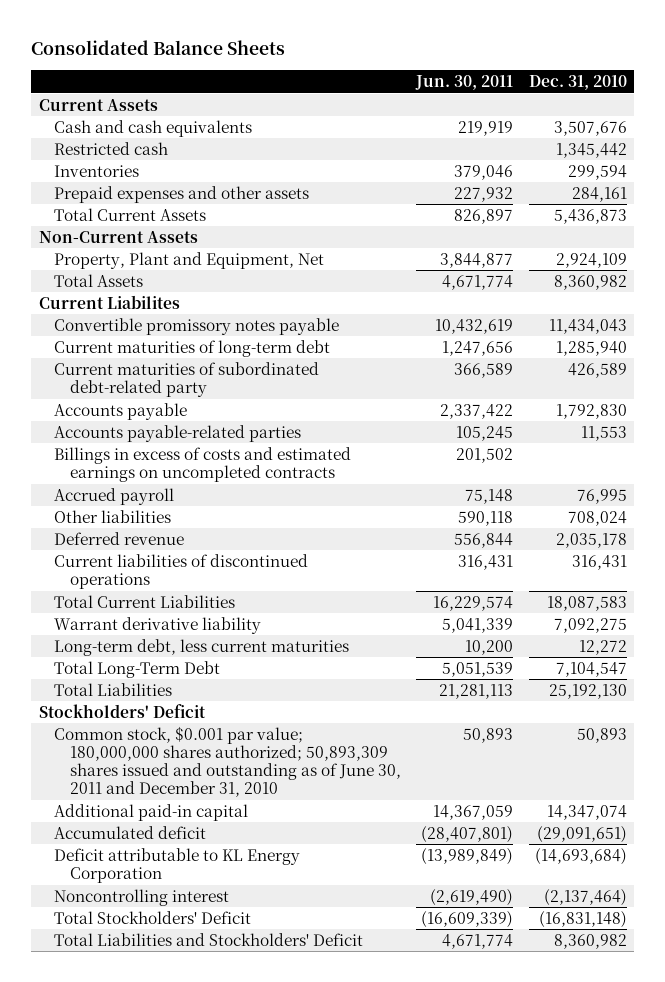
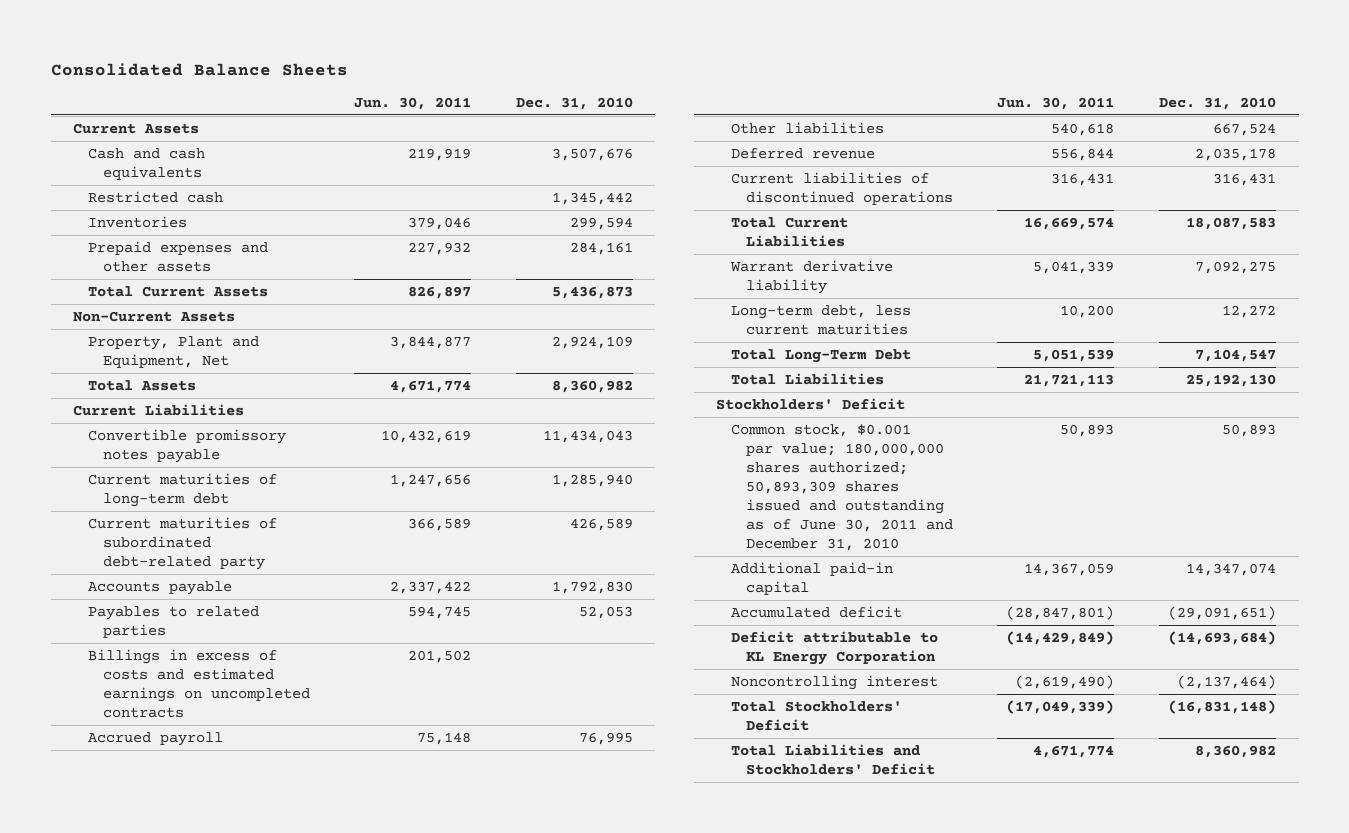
[38,294,180,309] Current Liabilites -> [73,403,245,416] Current Liabilities
[54,424,302,442] Accounts payable-related parties -> none
none -> [87,605,259,638] Payables to related parties
[458,510,514,526] 590,118 -> [1051,122,1115,136] 540,618
[567,510,627,526] 708,024 -> [1213,122,1277,136] 667,524
[433,595,514,611] 16,229,574 -> [1024,216,1115,230] 16,669,574
[439,683,514,699] 21,281,113 -> [1024,373,1115,387] 21,721,113
[421,825,514,843] (28,407,801) -> [1006,605,1115,620] (28,847,801)
[421,847,514,865] (13,989,849) -> [1006,630,1115,645] (14,429,849)
[421,910,514,928] (16,609,339) -> [1006,699,1115,714] (17,049,339)

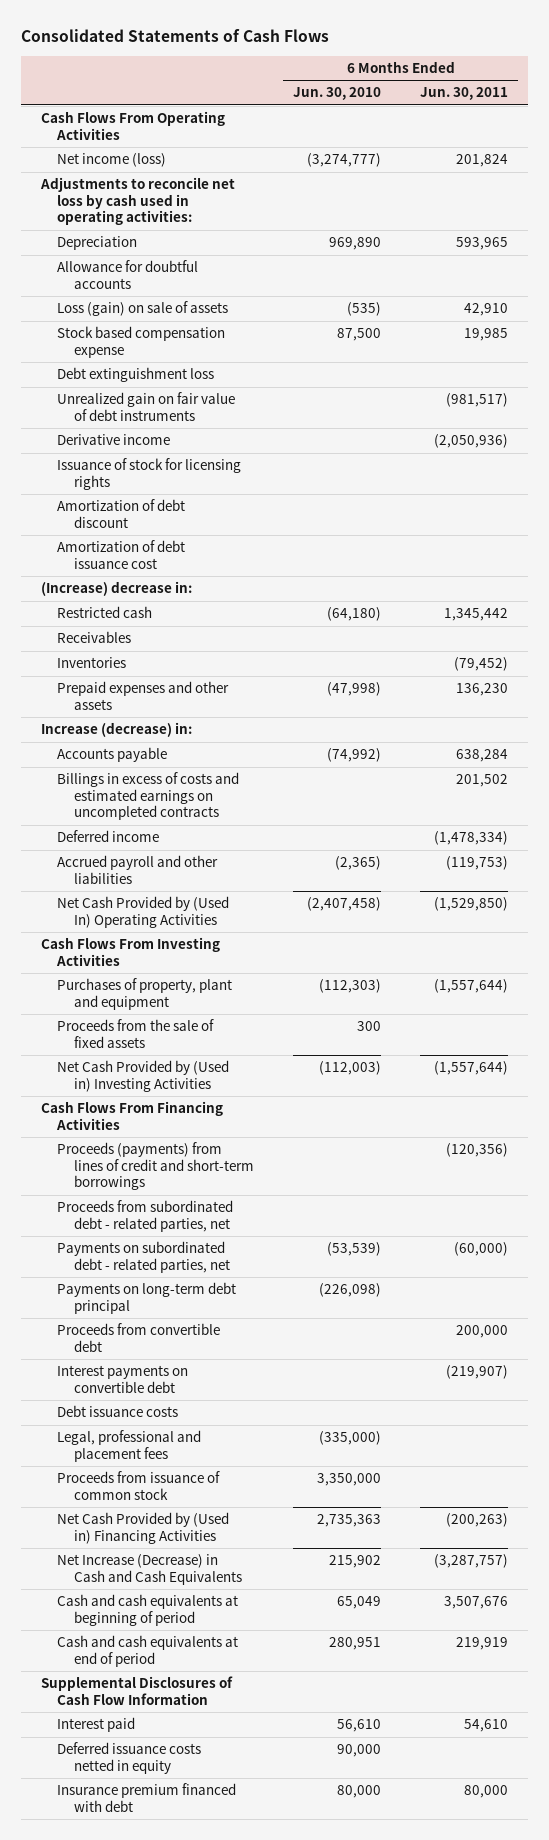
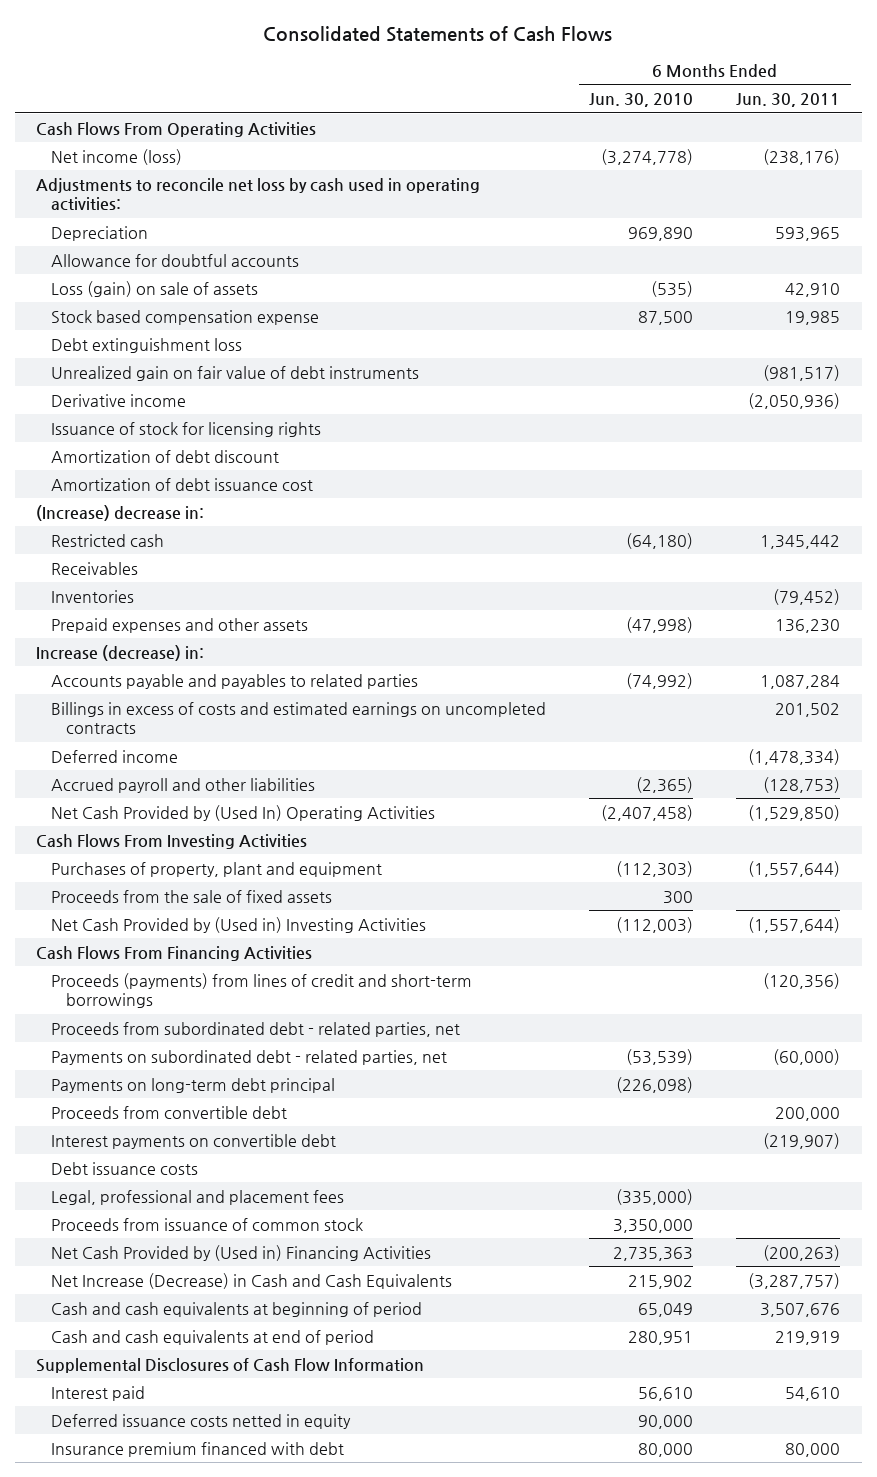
[307,153,382,168] (3,274,777) -> [601,148,694,165] (3,274,778)
[456,154,509,168] 201,824 -> [763,148,841,165] (238,176)
[57,747,168,763] Accounts payable -> [51,673,419,689] Accounts payable and payables to related parties
[456,749,509,763] 638,284 -> [760,674,841,689] 1,087,284
[446,856,509,871] (119,753) -> [763,776,841,793] (128,753)

